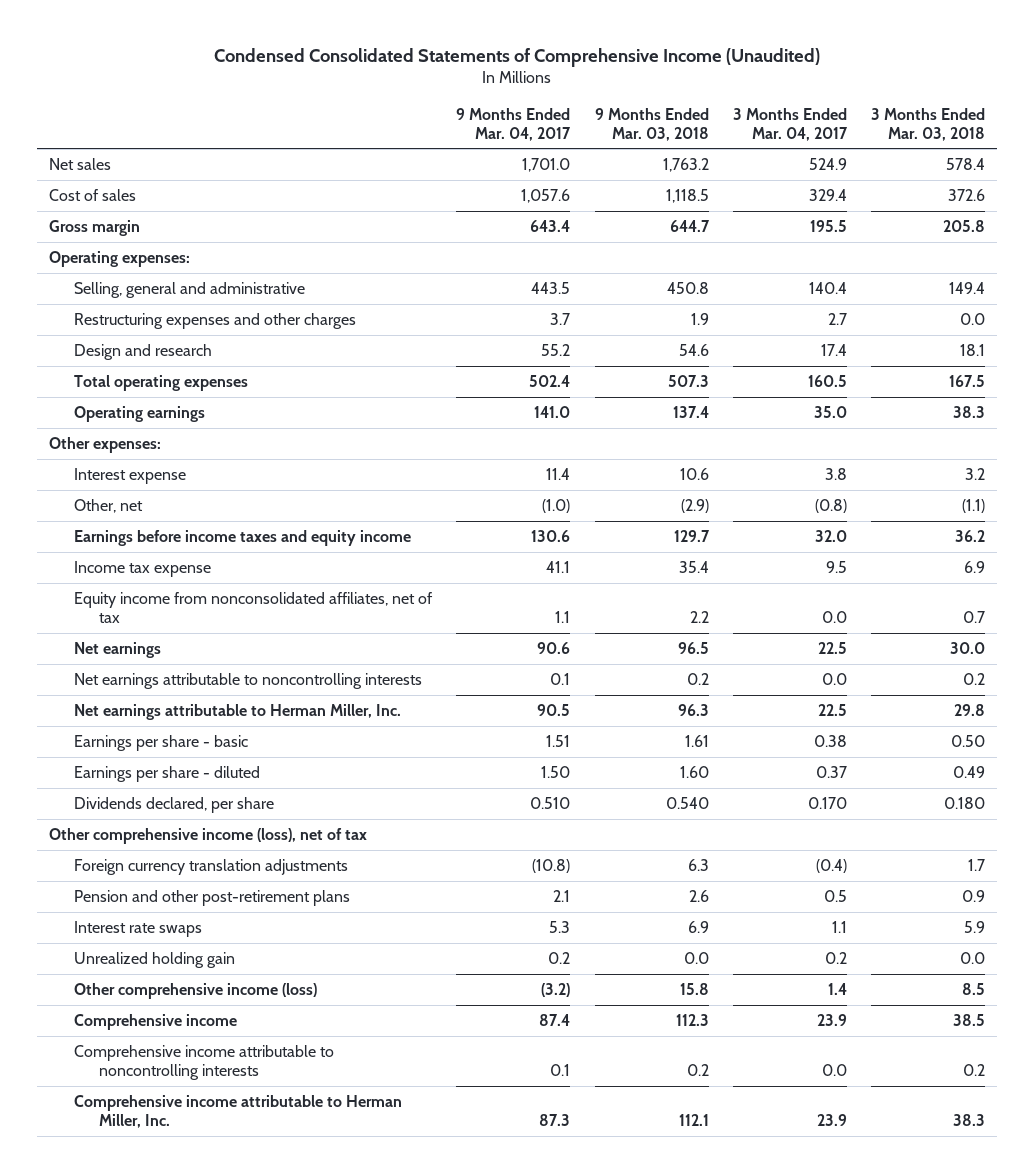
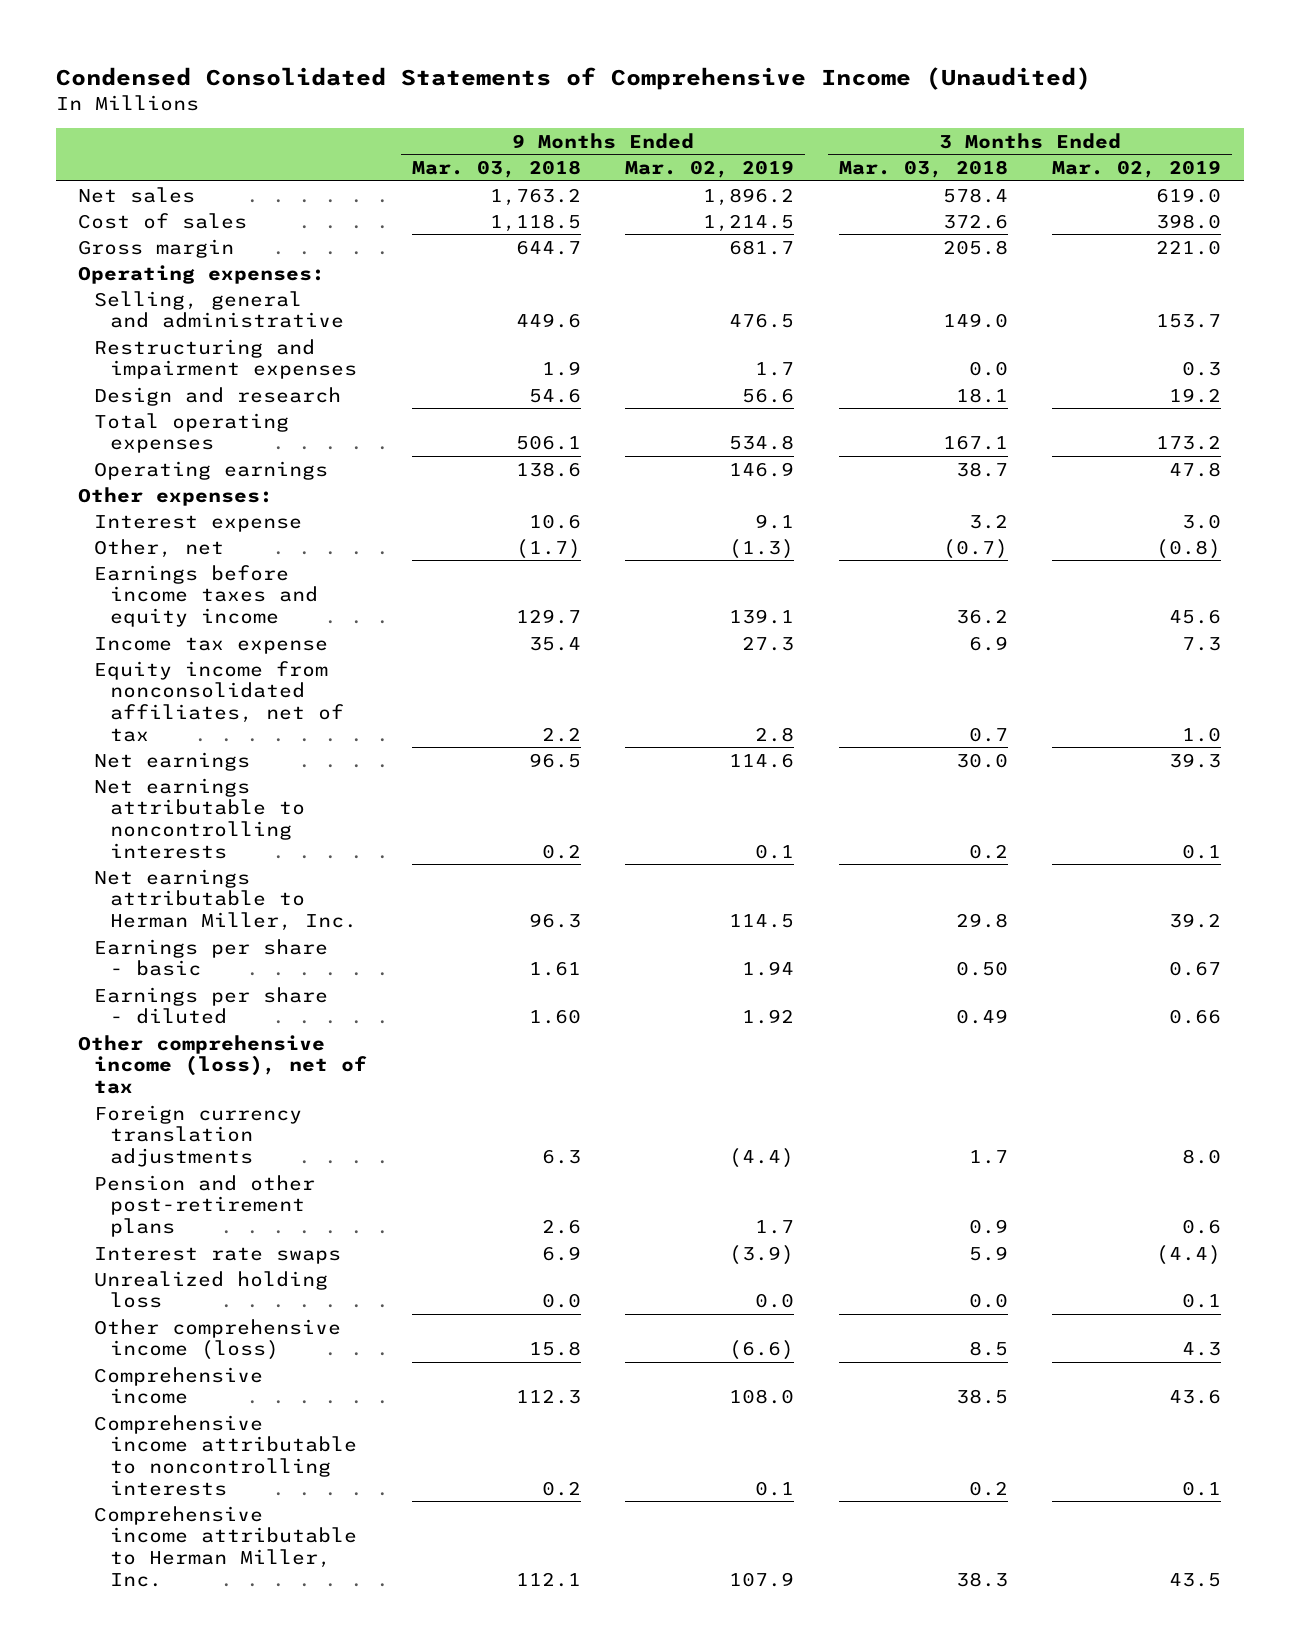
[456,107,572,141] 9 Months Ended Mar. 04, 2017 -> none
[732,107,848,141] 3 Months Ended Mar. 04, 2017 -> none
none -> [625,160,795,179] Mar. 02, 2019
none -> [1052,160,1222,179] Mar. 02, 2019
[666,281,709,294] 450.8 -> [515,313,581,329] 449.6
[949,281,986,294] 149.4 -> [942,313,1008,329] 149.0
[74,312,357,329] Restructuring expenses and other charges -> [94,338,358,380] Restructuring and impairment expenses
[667,374,709,387] 507.3 -> [515,435,581,451] 506.1
[949,374,986,387] 167.5 -> [942,435,1008,451] 167.1
[672,405,709,418] 137.4 -> [515,461,581,477] 138.6
[953,405,986,418] 38.3 -> [955,461,1008,477] 38.7
[680,498,709,513] (2.9) -> [515,538,581,559] (1.7)
[962,498,986,513] (1.1) -> [942,538,1008,559] (0.7)
[74,796,275,813] Dividends declared, per share -> none
[74,951,236,968] Unrealized holding gain -> [94,1270,329,1309] Unrealized holding loss

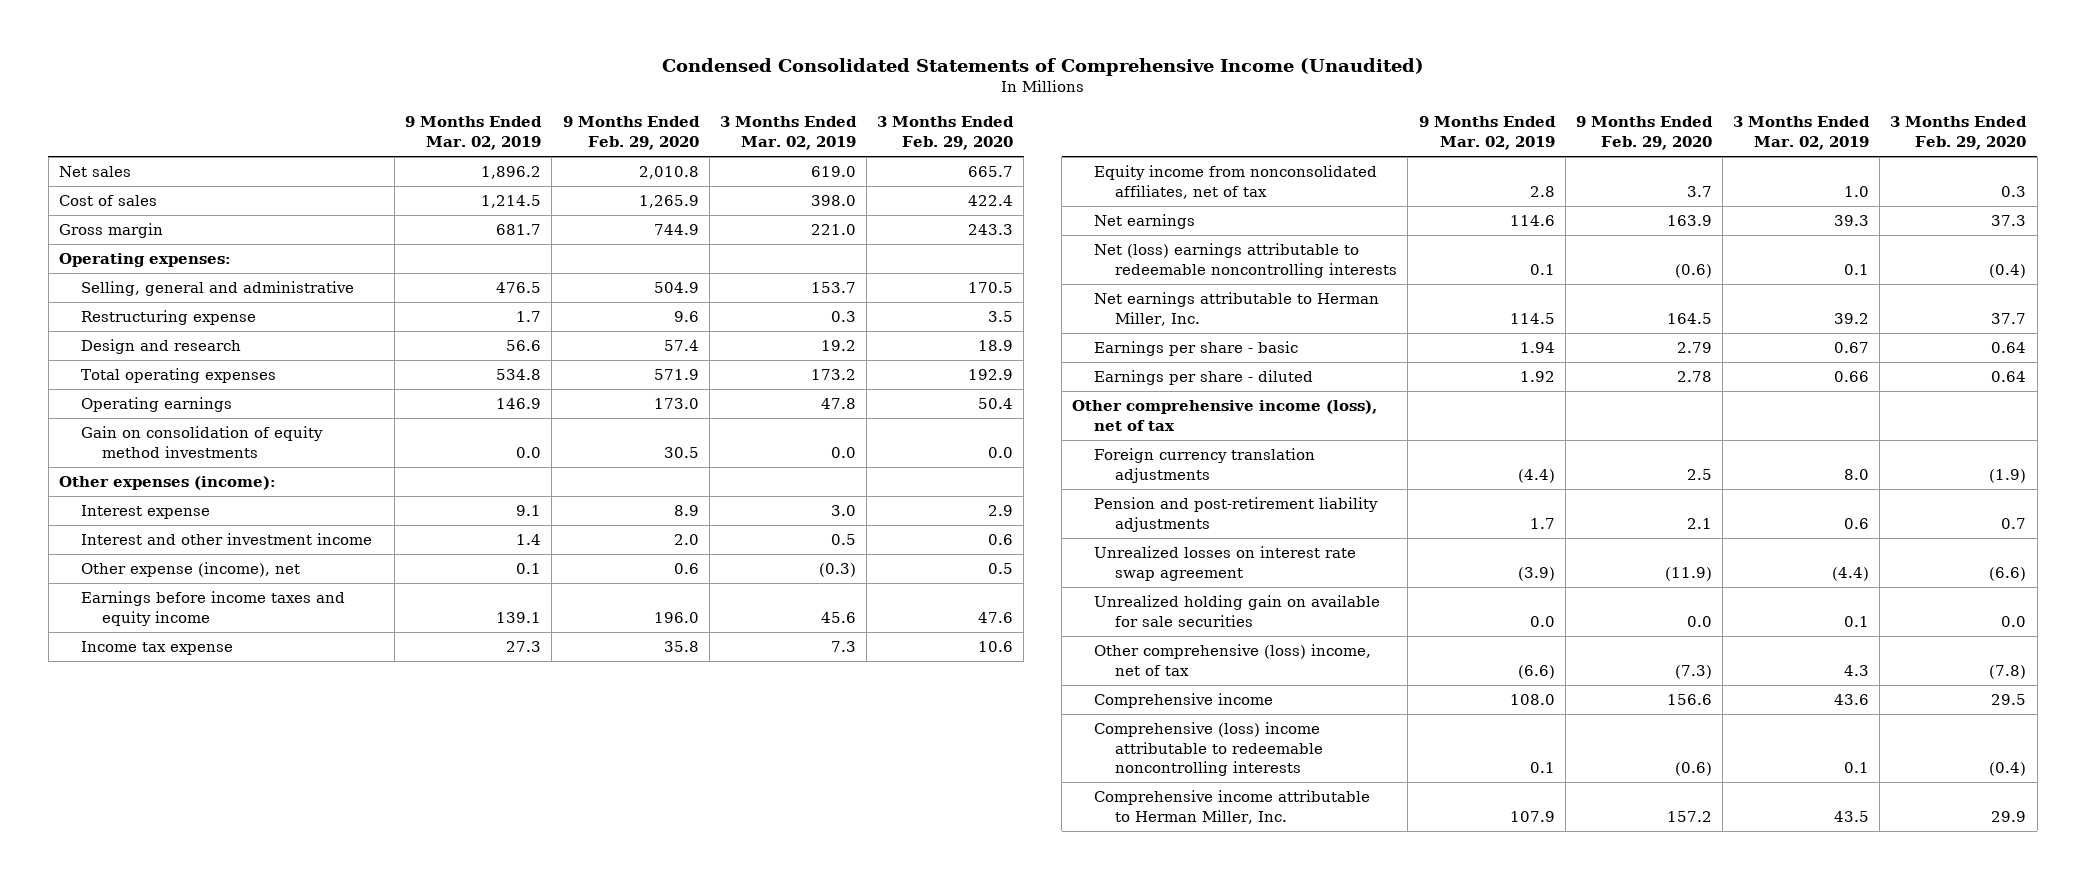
[411,160,581,179] Mar. 03, 2018 -> none
[838,160,1008,179] Mar. 03, 2018 -> none
none -> [562,116,700,151] 9 Months Ended Feb. 29, 2020
none -> [877,116,1015,151] 3 Months Ended Feb. 29, 2020
[94,338,358,380] Restructuring and impairment expenses -> [80,310,256,326] Restructuring expense
none -> [80,426,323,458] Gain on consolidation of equity method investments
[77,486,273,506] Other expenses: -> [59,476,277,491] Other expenses (income):
none -> [80,533,372,546] Interest and other investment income
[94,538,225,558] Other, net -> [80,562,300,578] Other expense (income), net
[729,538,795,559] (1.3) -> [516,563,542,575] 0.1
[1156,538,1222,559] (0.8) -> [818,563,856,578] (0.3)
[94,777,306,859] Net earnings attributable to noncontrolling interests -> [1093,243,1398,278] Net (loss) earnings attributable to redeemable noncontrolling interests
[94,1174,316,1237] Pension and other post-retirement plans -> [1093,497,1378,532] Pension and post-retirement liability adjustments
[94,1246,342,1264] Interest rate swaps -> [1093,546,1356,581] Unrealized losses on interest rate swap agreement
[94,1270,329,1309] Unrealized holding loss -> [1093,595,1380,627] Unrealized holding gain on available for sale securities
[94,1318,342,1361] Other comprehensive income (loss) -> [1093,644,1371,676] Other comprehensive (loss) income, net of tax
[94,1414,358,1496] Comprehensive income attributable to noncontrolling interests -> [1093,722,1324,777] Comprehensive (loss) income attributable to redeemable noncontrolling interests

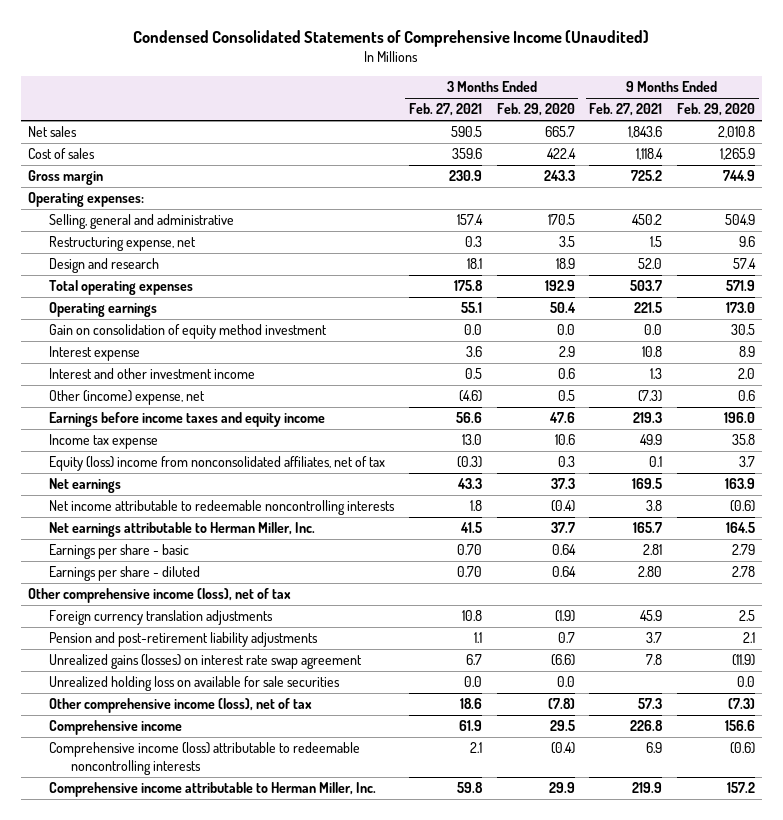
[405,116,543,151] 9 Months Ended Mar. 02, 2019 -> none
[719,116,857,151] 3 Months Ended Mar. 02, 2019 -> none
none -> [409,103,483,117] Feb. 27, 2021
none -> [589,103,663,117] Feb. 27, 2021
[80,310,256,326] Restructuring expense -> [49,236,197,252] Restructuring expense, net
[59,476,277,491] Other expenses (income): -> none
[80,426,323,458] Gain on consolidation of equity method investments -> [49,324,328,340] Gain on consolidation of equity method investment
[80,562,300,578] Other expense (income), net -> [49,390,206,406] Other (income) expense, net
[1093,165,1377,199] Equity income from nonconsolidated affiliates, net of tax -> [49,456,386,472] Equity (loss) income from nonconsolidated affiliates, net of tax
[1093,243,1398,278] Net (loss) earnings attributable to redeemable noncontrolling interests -> [49,500,396,516] Net income attributable to redeemable noncontrolling interests
[1093,546,1356,581] Unrealized losses on interest rate swap agreement -> [49,654,363,670] Unrealized gains (losses) on interest rate swap agreement
[1093,595,1380,627] Unrealized holding gain on available for sale securities -> [49,676,341,692] Unrealized holding loss on available for sale securities
[1093,644,1371,676] Other comprehensive (loss) income, net of tax -> [49,698,313,714] Other comprehensive income (loss), net of tax
[1093,722,1324,777] Comprehensive (loss) income attributable to redeemable noncontrolling interests -> [49,742,361,776] Comprehensive income (loss) attributable to redeemable noncontrolling interests

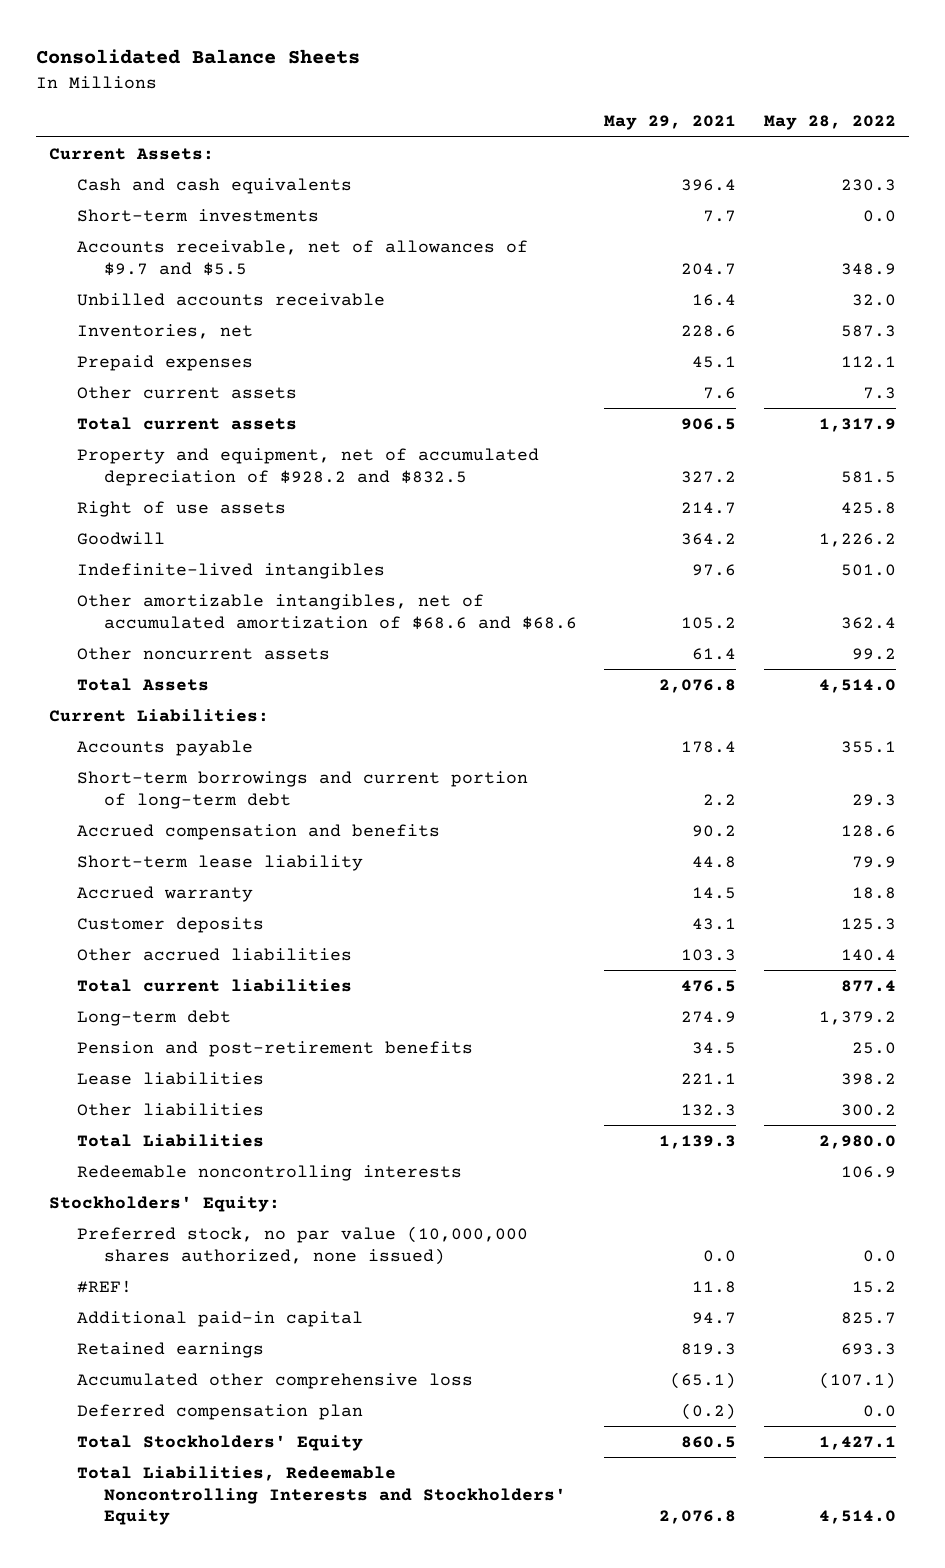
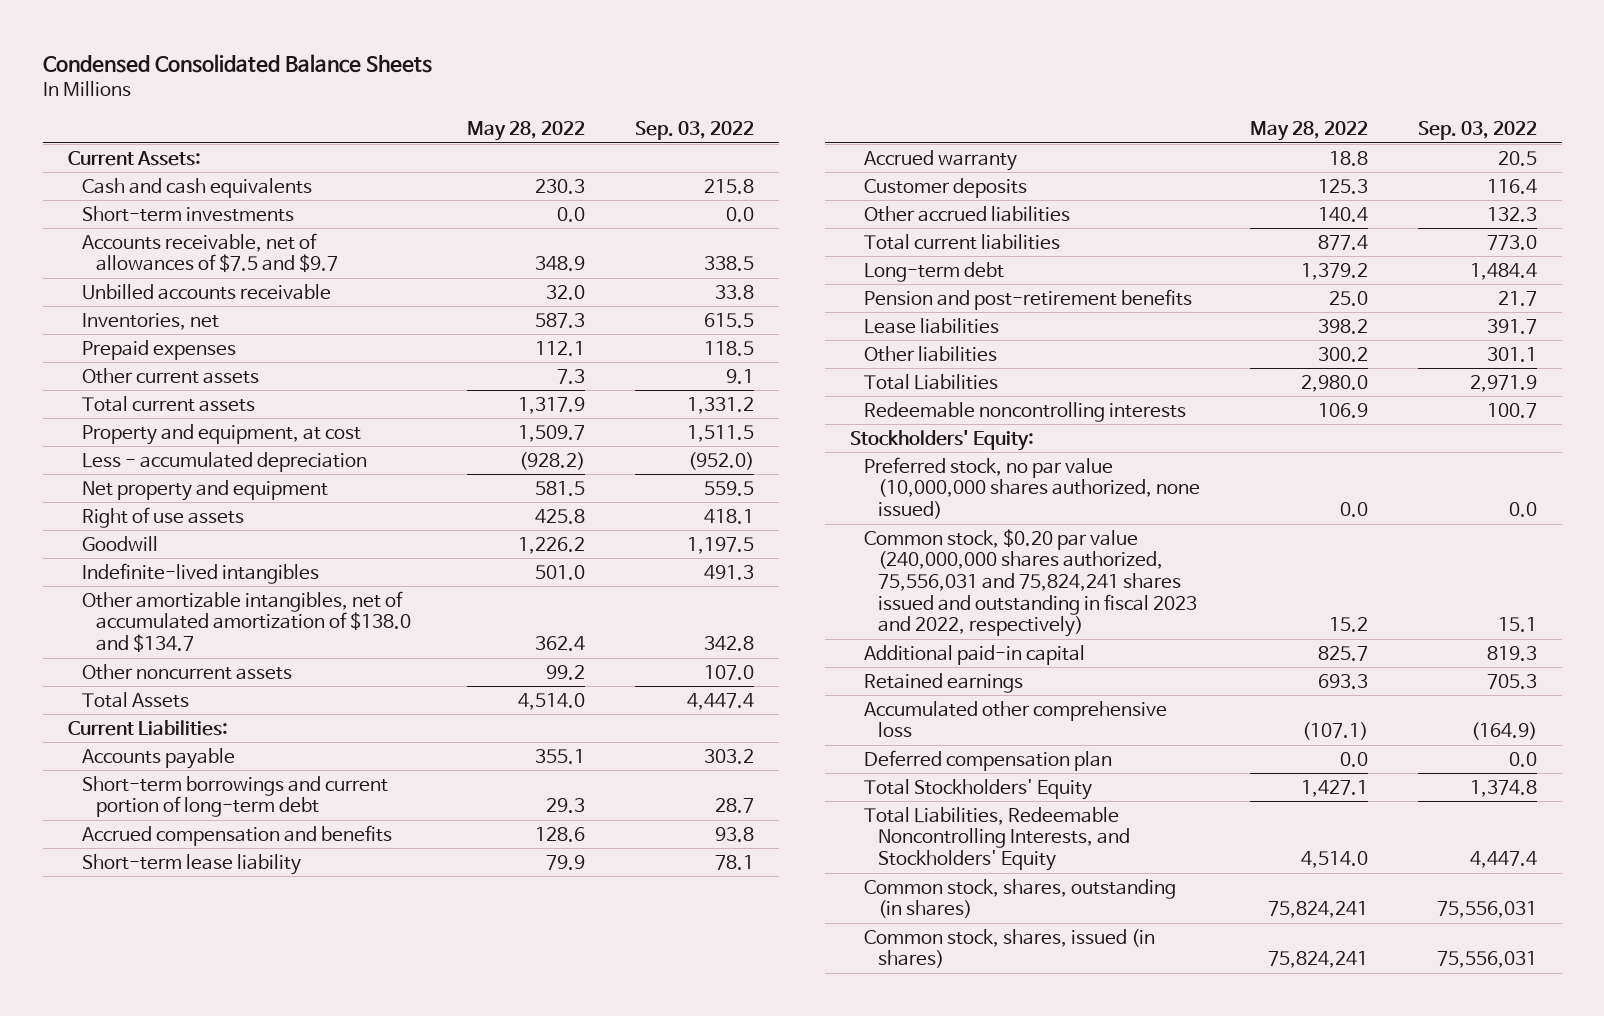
[35,49,360,65] Consolidated Balance Sheets -> [42,54,432,74] Condensed Consolidated Balance Sheets
[604,115,737,131] May 29, 2021 -> none
none -> [635,121,755,141] Sep. 03, 2022
[76,239,528,276] Accounts receivable, net of allowances of $9.7 and $5.5 -> [81,232,338,274] Accounts receivable, net of allowances of $7.5 and $9.7
none -> [81,423,361,445] Property and equipment, at cost
none -> [81,451,367,472] Less - accumulated depreciation
[76,447,539,486] Property and equipment, net of accumulated depreciation of $928.2 and $832.5 -> [81,479,328,501] Net property and equipment
[76,593,578,630] Other amortizable intangibles, net of accumulated amortization of $68.6 and $68.6 -> [81,590,411,653] Other amortizable intangibles, net of accumulated amortization of $138.0 and $134.7
[76,1279,132,1293] #REF! -> [863,528,1197,638] Common stock, $0.20 par value (240,000,000 shares authorized, 75,556,031 and 75,824,241 shares issued and outstanding in fiscal 2023 and 2022, respectively)
[76,1465,567,1526] Total Liabilities, Redeemable Noncontrolling Interests and Stockholders' Equity -> [863,806,1130,871] Total Liabilities, Redeemable Noncontrolling Interests, and Stockholders' Equity
none -> [863,878,1176,919] Common stock, shares, outstanding (in shares)
none -> [863,928,1155,969] Common stock, shares, issued (in shares)

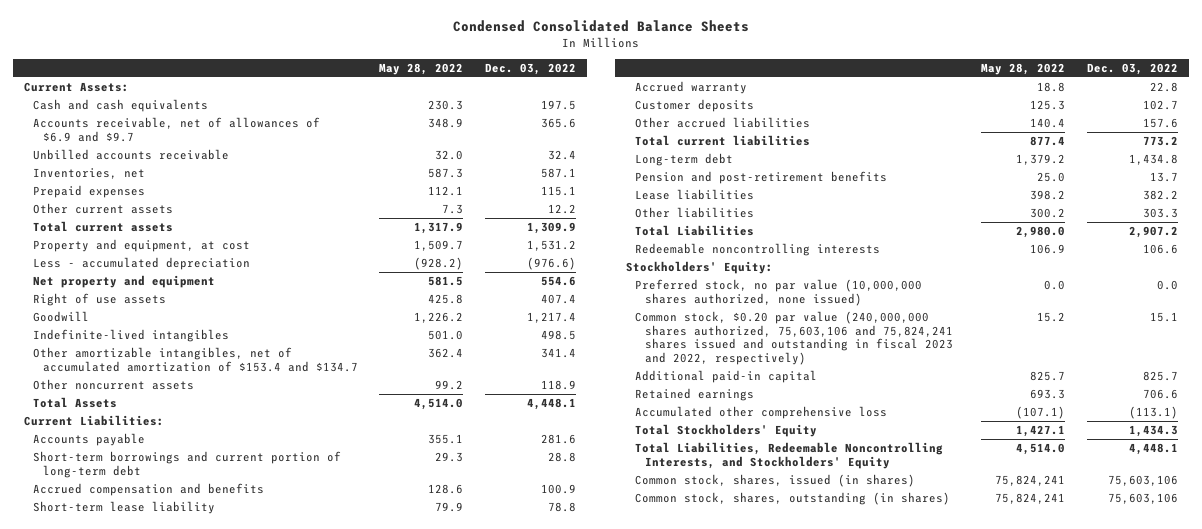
[635,121,755,141] Sep. 03, 2022 -> none
none -> [484,62,576,75] Dec. 03, 2022
[81,205,294,222] Short-term investments -> none
[81,232,338,274] Accounts receivable, net of allowances of $7.5 and $9.7 -> [33,117,321,142] Accounts receivable, net of allowances of $6.9 and $9.7
[81,590,411,653] Other amortizable intangibles, net of accumulated amortization of $138.0 and $134.7 -> [33,347,358,372] Other amortizable intangibles, net of accumulated amortization of $153.4 and $134.7
[863,528,1197,638] Common stock, $0.20 par value (240,000,000 shares authorized, 75,556,031 and 75,824,241 shares issued and outstanding in fiscal 2023 and 2022, respectively) -> [635,311,953,366] Common stock, $0.20 par value (240,000,000 shares authorized, 75,603,106 and 75,824,241 shares issued and outstanding in fiscal 2023 and 2022, respectively)
[863,749,1112,771] Deferred compensation plan -> none
[863,878,1176,919] Common stock, shares, outstanding (in shares) -> [635,492,951,506] Common stock, shares, outstanding (in shares)

